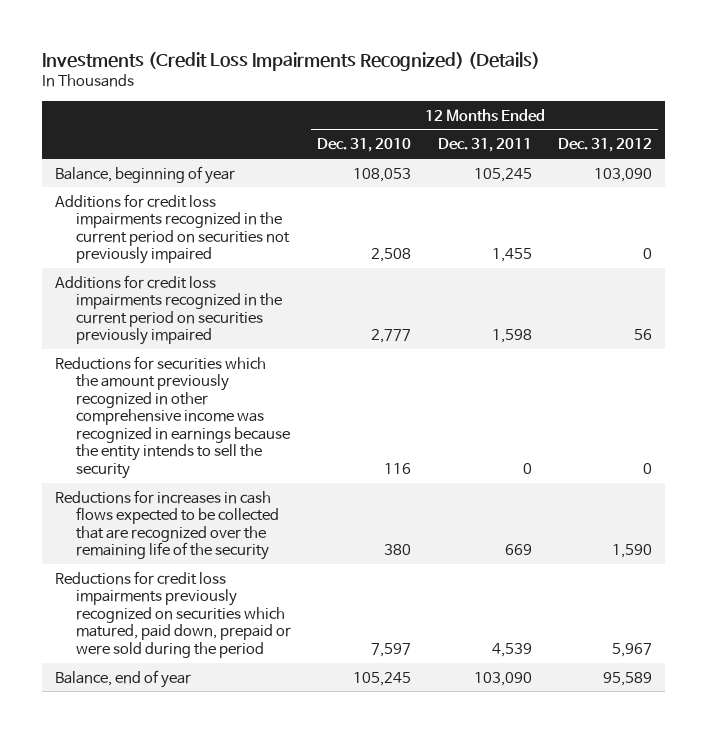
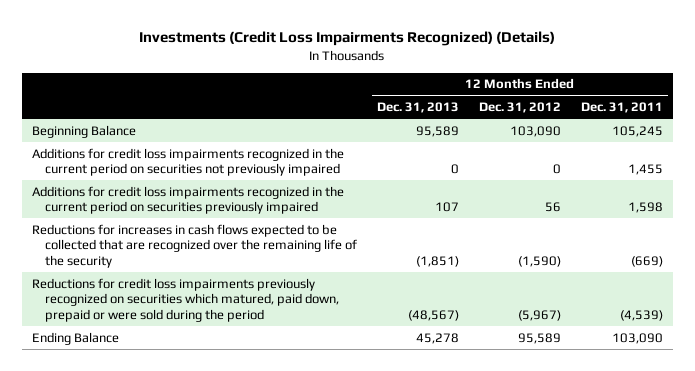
[317,138,412,153] Dec. 31, 2010 -> none
none -> [377,102,460,114] Dec. 31, 2013
[55,165,236,184] Balance, beginning of year -> [32,124,137,138] Beginning Balance
[55,355,291,479] Reductions for securities which the amount previously recognized in other comprehensive income was recognized in earnings because the entity intends to sell the security -> none
[504,544,532,556] 669 -> [630,255,663,267] (669)
[611,544,652,559] 1,590 -> [517,255,561,267] (1,590)
[491,642,532,657] 4,539 -> [619,309,663,321] (4,539)
[611,642,652,657] 5,967 -> [517,309,561,321] (5,967)
[55,669,192,688] Balance, end of year -> [32,331,120,345] Ending Balance

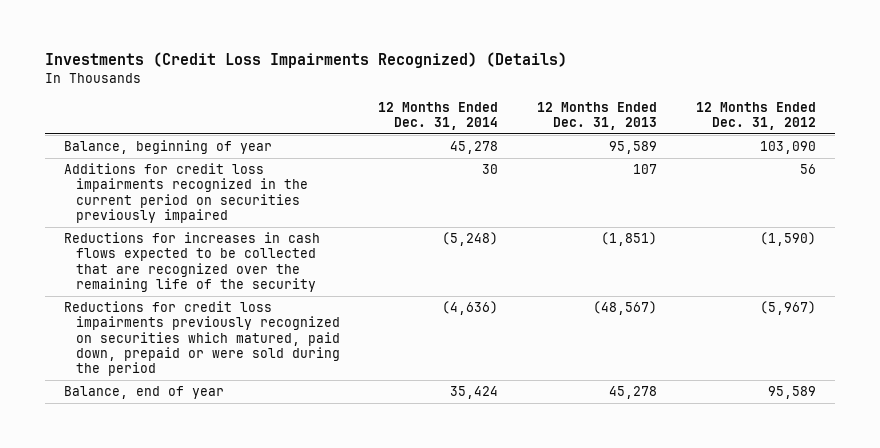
[580,102,663,114] Dec. 31, 2011 -> none
none -> [378,101,499,131] 12 Months Ended Dec. 31, 2014
[32,147,345,177] Additions for credit loss impairments recognized in the current period on securities not previously impaired -> none
[32,124,137,138] Beginning Balance -> [64,140,273,155] Balance, beginning of year
[32,331,120,345] Ending Balance -> [64,386,225,400] Balance, end of year

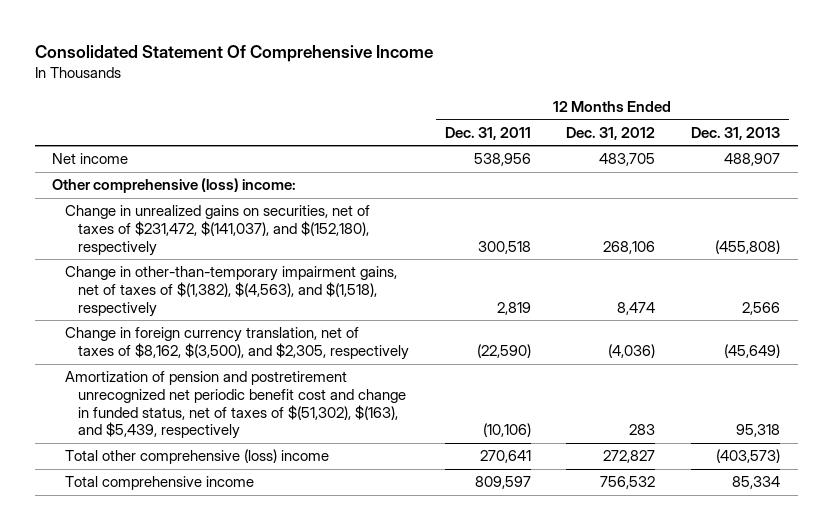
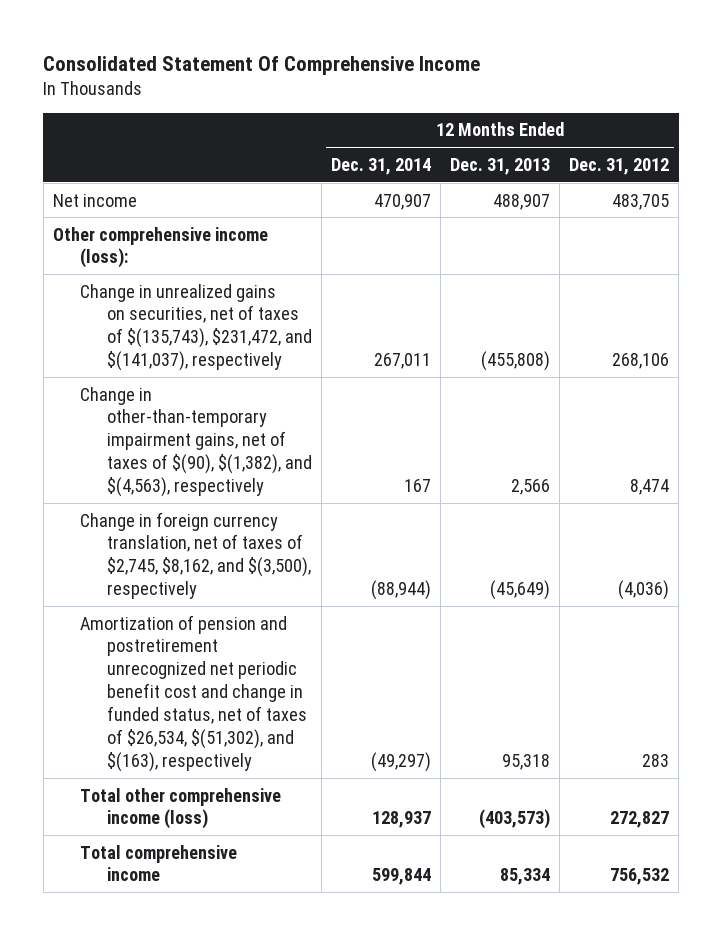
[444,126,531,140] Dec. 31, 2011 -> none
none -> [330,157,431,175] Dec. 31, 2014
[52,178,297,194] Other comprehensive (loss) income: -> [52,226,268,269] Other comprehensive income (loss):
[65,205,371,256] Change in unrealized gains on securities, net of taxes of $231,472, $(141,037), and $(152,180), respectively -> [79,283,312,372] Change in unrealized gains on securities, net of taxes of $(135,743), $231,472, and $(141,037), respectively
[65,266,398,317] Change in other-than-temporary impairment gains, net of taxes of $(1,382), $(4,563), and $(1,518), respectively -> [79,386,312,497] Change in other-than-temporary impairment gains, net of taxes of $(90), $(1,382), and $(4,563), respectively
[65,327,410,361] Change in foreign currency translation, net of taxes of $8,162, $(3,500), and $2,305, respectively -> [79,511,311,600] Change in foreign currency translation, net of taxes of $2,745, $8,162, and $(3,500), respectively
[65,371,407,440] Amortization of pension and postretirement unrecognized net periodic benefit cost and change in funded status, net of taxes of $(51,302), $(163), and $5,439, respectively -> [79,614,307,772] Amortization of pension and postretirement unrecognized net periodic benefit cost and change in funded status, net of taxes of $26,534, $(51,302), and $(163), respectively
[65,449,330,465] Total other comprehensive (loss) income -> [79,787,281,830] Total other comprehensive income (loss)

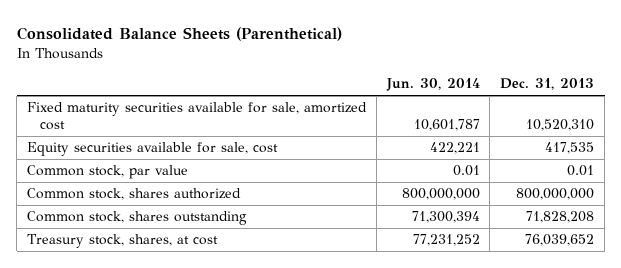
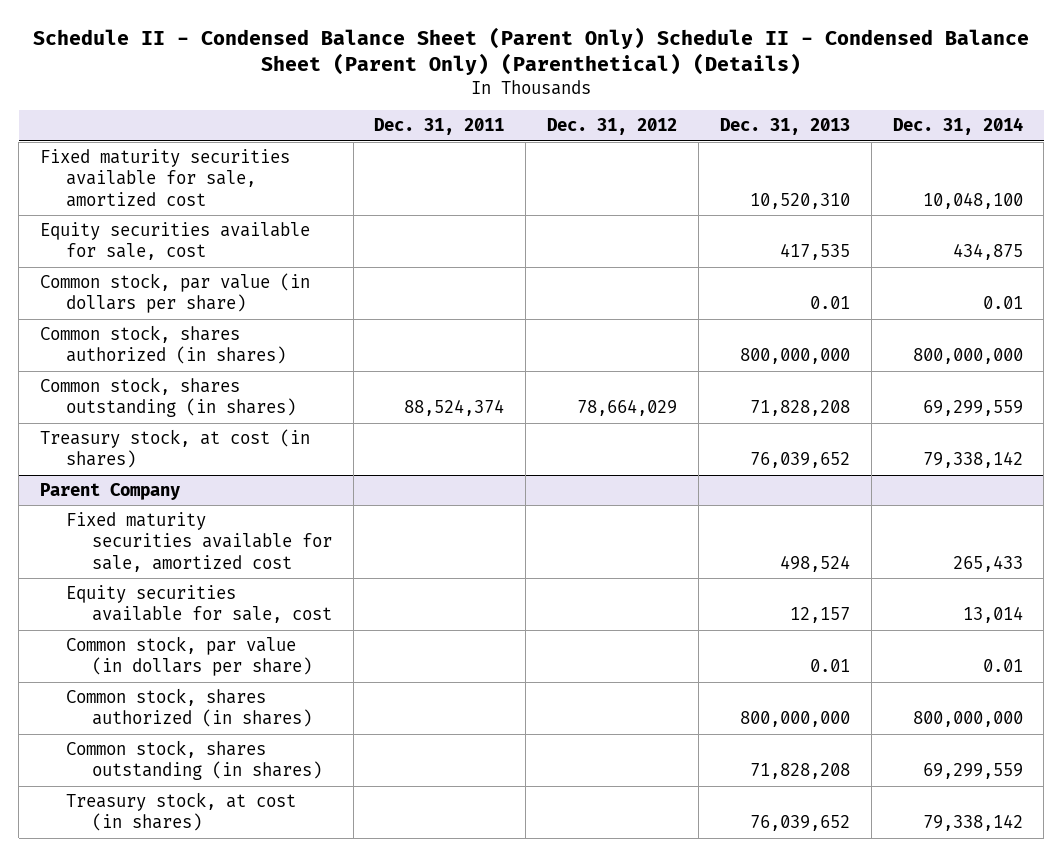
[16,26,342,41] Consolidated Balance Sheets (Parenthetical) -> [33,26,1030,75] Schedule II - Condensed Balance Sheet (Parent Only) Schedule II - Condensed Balance Sheet (Parent Only) (Parenthetical) (Details)
[385,78,480,92] Jun. 30, 2014 -> none
none -> [374,118,505,136] Dec. 31, 2011
none -> [547,118,678,136] Dec. 31, 2012
none -> [892,117,1023,136] Dec. 31, 2014
[27,165,189,180] Common stock, par value -> [39,272,310,314] Common stock, par value (in dollars per share)
[27,188,242,201] Common stock, shares authorized -> [39,324,286,365] Common stock, shares authorized (in shares)
[27,211,248,226] Common stock, shares outstanding -> [39,376,296,418] Common stock, shares outstanding (in shares)
[27,234,219,249] Treasury stock, shares, at cost -> [39,428,310,469] Treasury stock, at cost (in shares)
none -> [39,482,180,500] Parent Company
none -> [65,511,332,572] Fixed maturity securities available for sale, amortized cost
none -> [65,584,332,624] Equity securities available for sale, cost
none -> [65,635,312,677] Common stock, par value (in dollars per share)
none -> [65,687,312,728] Common stock, shares authorized (in shares)
none -> [65,739,322,781] Common stock, shares outstanding (in shares)
none -> [65,791,296,832] Treasury stock, at cost (in shares)

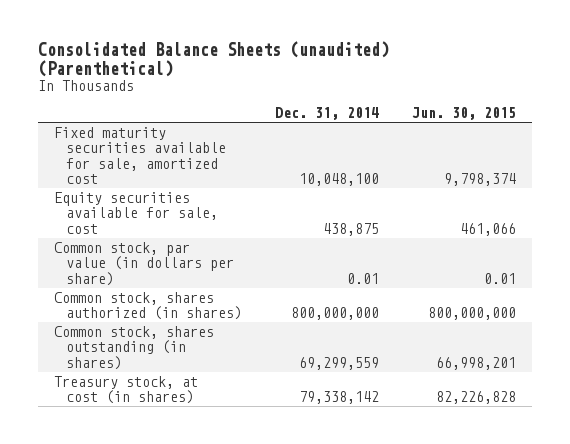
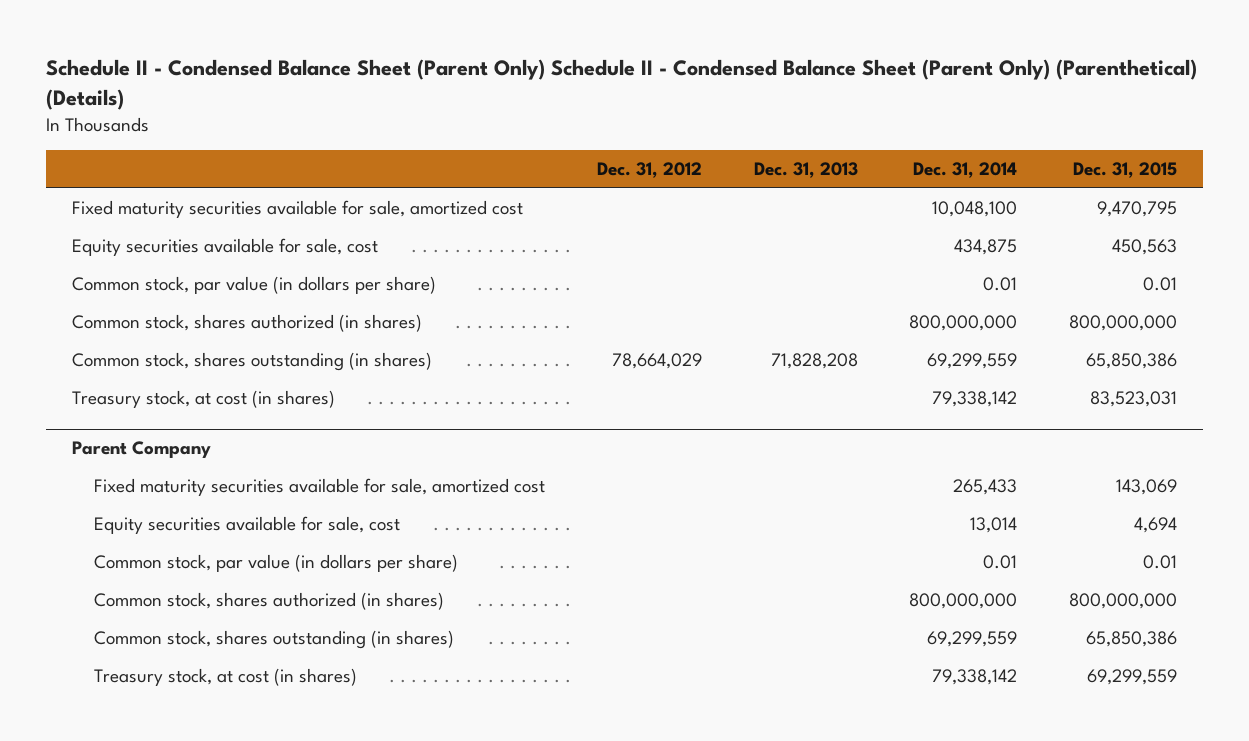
[37,41,389,77] Consolidated Balance Sheets (unaudited) (Parenthetical) -> [45,59,1197,110] Schedule II - Condensed Balance Sheet (Parent Only) Schedule II - Condensed Balance Sheet (Parent Only) (Parenthetical) (Details)
[411,107,516,121] Jun. 30, 2015 -> none
none -> [596,161,702,178] Dec. 31, 2012
none -> [753,161,858,178] Dec. 31, 2013
none -> [1073,161,1178,178] Dec. 31, 2015
[322,222,379,236] 438,875 -> [954,239,1018,256] 434,875
none -> [71,441,211,459] Parent Company
none -> [94,478,546,497] Fixed maturity securities available for sale, amortized cost
none -> [94,516,401,535] Equity securities available for sale, cost
none -> [94,554,459,573] Common stock, par value (in dollars per share)
none -> [94,592,445,611] Common stock, shares authorized (in shares)
none -> [94,630,455,650] Common stock, shares outstanding (in shares)
none -> [94,668,358,687] Treasury stock, at cost (in shares)

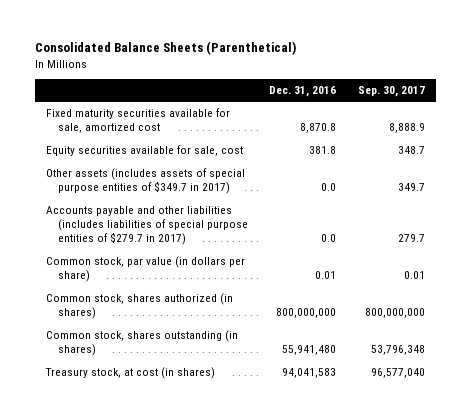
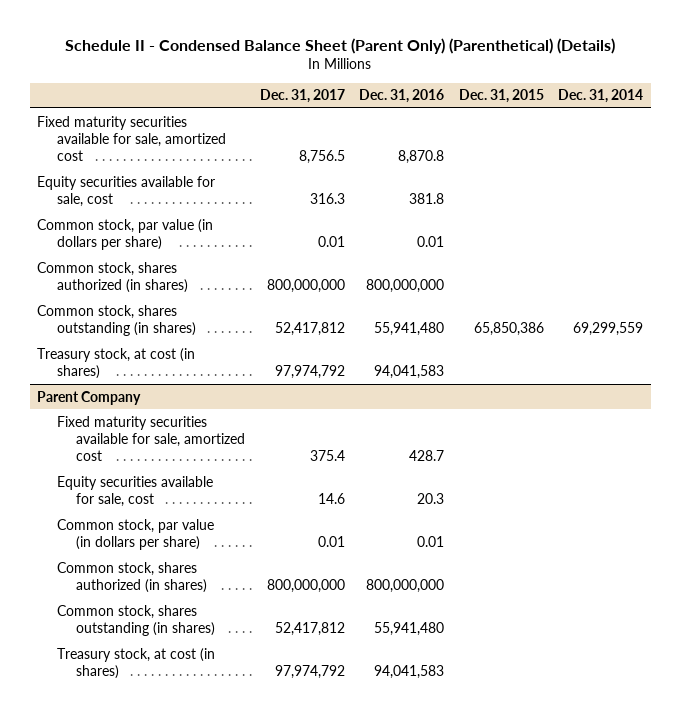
[34,41,296,56] Consolidated Balance Sheets (Parenthetical) -> [65,37,616,54] Schedule II - Condensed Balance Sheet (Parent Only) (Parenthetical) (Details)
[358,86,426,98] Sep. 30, 2017 -> none
none -> [259,89,345,104] Dec. 31, 2017
none -> [458,89,544,104] Dec. 31, 2015
none -> [558,89,644,104] Dec. 31, 2014
[45,168,245,195] Other assets (includes assets of special purpose entities of $349.7 in 2017) -> none
[45,206,248,246] Accounts payable and other liabilities (includes liabilities of special purpose entities of $279.7 in 2017) -> none
none -> [37,390,142,405] Parent Company
none -> [56,415,245,462] Fixed maturity securities available for sale, amortized cost
none -> [56,475,213,507] Equity securities available for sale, cost
none -> [56,518,214,550] Common stock, par value (in dollars per share)
none -> [56,561,207,593] Common stock, shares authorized (in shares)
none -> [56,604,215,636] Common stock, shares outstanding (in shares)
none -> [56,647,215,679] Treasury stock, at cost (in shares)

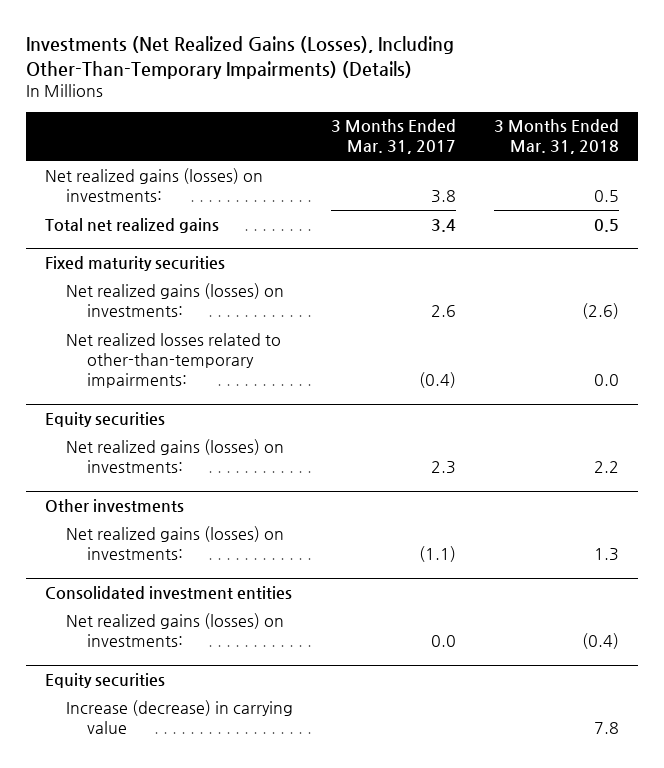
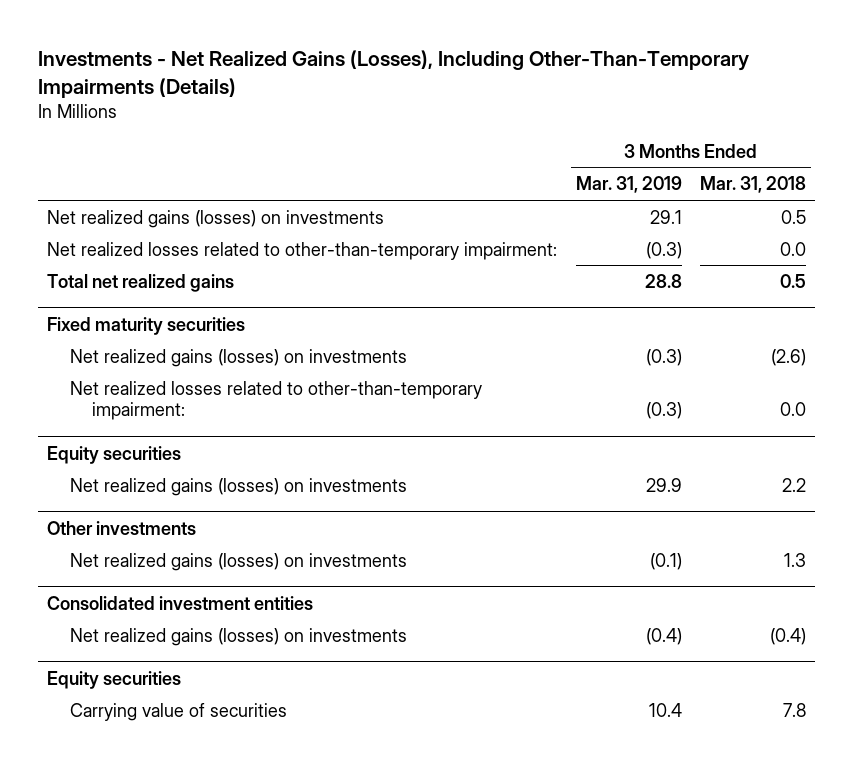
[25,36,454,79] Investments (Net Realized Gains (Losses), Including Other-Than-Temporary Impairments) (Details) -> [38,49,750,98] Investments - Net Realized Gains (Losses), Including Other-Than-Temporary Impairments (Details)
[331,119,457,155] 3 Months Ended Mar. 31, 2017 -> none
none -> [575,176,682,194] Mar. 31, 2019
[44,167,263,202] Net realized gains (losses) on investments: -> [47,209,385,228] Net realized gains (losses) on investments
none -> [47,241,558,260] Net realized losses related to other-than-temporary impairment:
[66,282,285,317] Net realized gains (losses) on investments: -> [69,348,407,367] Net realized gains (losses) on investments
[66,332,282,389] Net realized losses related to other-than-temporary impairments: -> [69,380,482,421] Net realized losses related to other-than-temporary impairment:
[66,438,285,473] Net realized gains (losses) on investments: -> [69,477,407,496] Net realized gains (losses) on investments
[66,525,285,560] Net realized gains (losses) on investments: -> [69,552,407,571] Net realized gains (losses) on investments
[66,612,285,647] Net realized gains (losses) on investments: -> [69,627,407,646] Net realized gains (losses) on investments
[66,699,294,734] Increase (decrease) in carrying value -> [69,702,287,721] Carrying value of securities

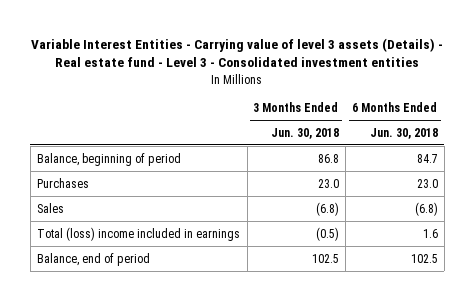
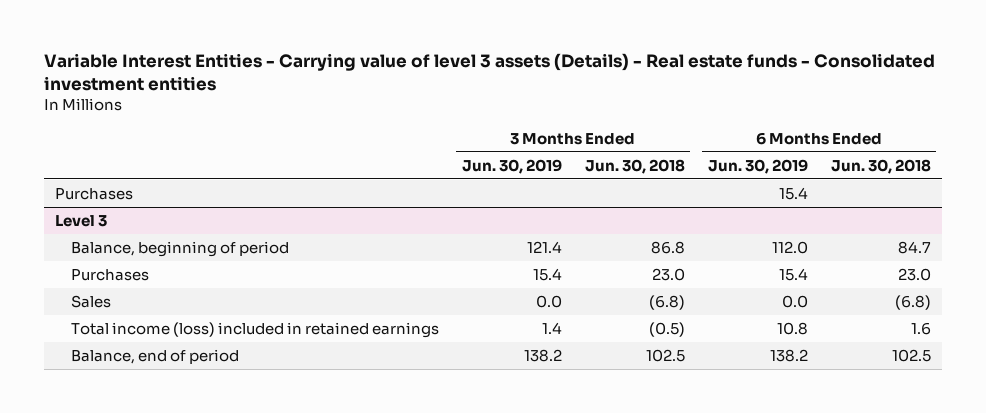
[31,37,444,68] Variable Interest Entities - Carrying value of level 3 assets (Details) - Real estate fund - Level 3 - Consolidated investment entities -> [43,52,935,91] Variable Interest Entities - Carrying value of level 3 assets (Details) - Real estate funds - Consolidated investment entities
none -> [461,158,562,174] Jun. 30, 2019
none -> [707,158,808,174] Jun. 30, 2019
none -> [55,187,134,200] Purchases
none -> [55,214,108,227] Level 3
[37,226,241,241] Total (loss) income included in earnings -> [70,321,439,338] Total income (loss) included in retained earnings

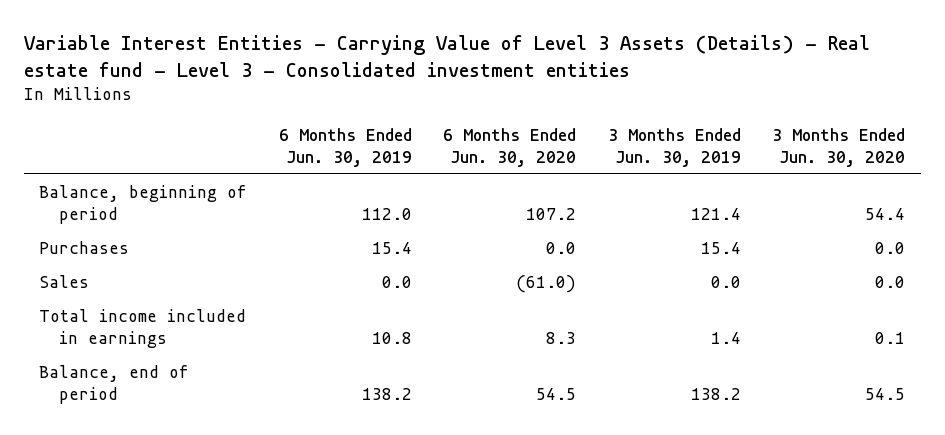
[43,52,935,91] Variable Interest Entities - Carrying value of level 3 assets (Details) - Real estate funds - Consolidated investment entities -> [23,35,870,78] Variable Interest Entities - Carrying Value of Level 3 Assets (Details) - Real estate fund - Level 3 - Consolidated investment entities
[584,158,685,174] Jun. 30, 2018 -> none
[830,158,931,174] Jun. 30, 2018 -> none
none -> [443,127,577,167] 6 Months Ended Jun. 30, 2020
none -> [772,127,906,167] 3 Months Ended Jun. 30, 2020
[55,187,134,200] Purchases -> none
[55,214,108,227] Level 3 -> none
[70,321,439,338] Total income (loss) included in retained earnings -> [39,308,247,348] Total income included in earnings

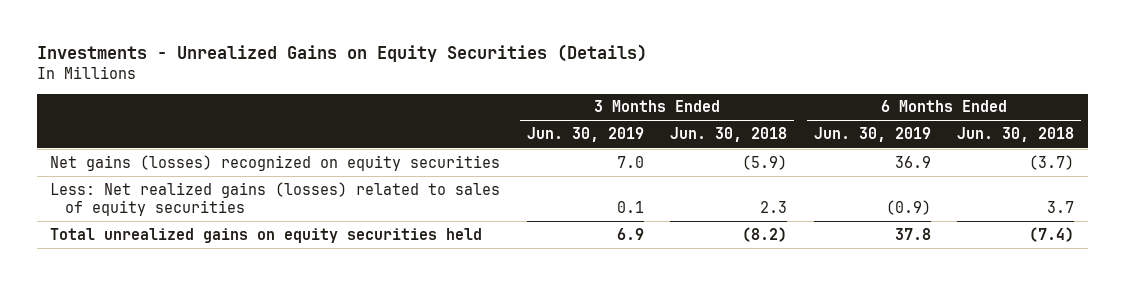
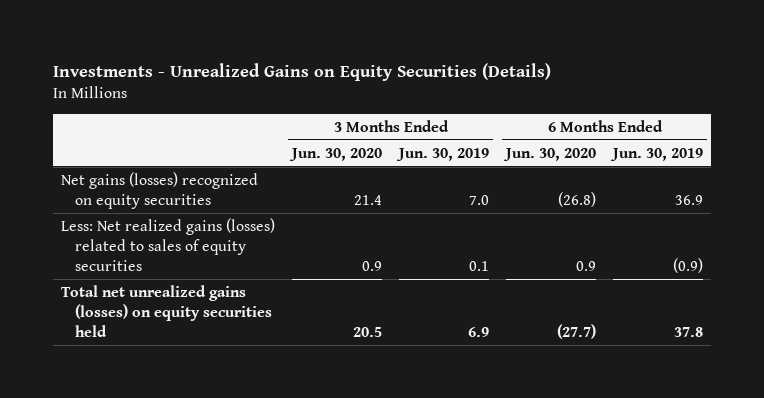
[670,127,788,143] Jun. 30, 2018 -> none
[957,127,1075,143] Jun. 30, 2018 -> none
none -> [289,147,383,161] Jun. 30, 2020
none -> [503,147,597,161] Jun. 30, 2020
[49,227,482,243] Total unrealized gains on equity securities held -> [61,284,272,337] Total net unrealized gains (losses) on equity securities held

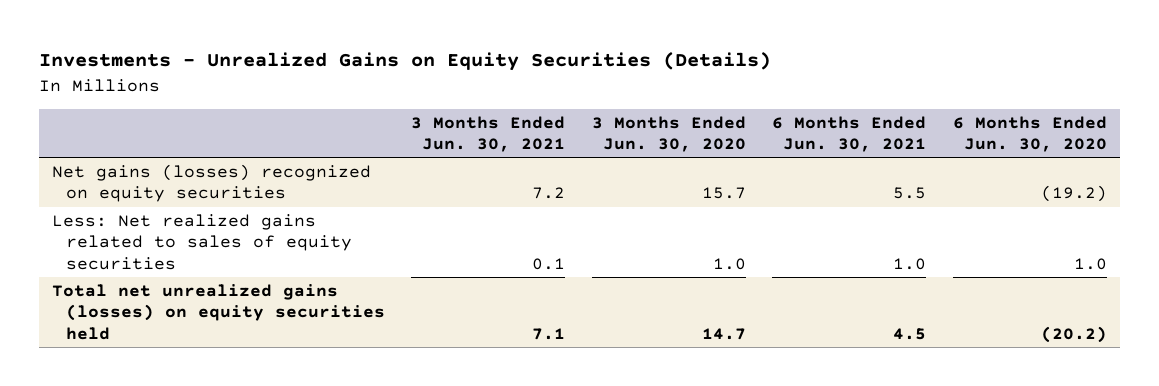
[396,147,490,161] Jun. 30, 2019 -> none
[609,147,703,161] Jun. 30, 2019 -> none
none -> [411,115,566,153] 3 Months Ended Jun. 30, 2021
none -> [772,115,927,153] 6 Months Ended Jun. 30, 2021
[354,194,383,205] 21.4 -> [701,187,746,200] 15.7
[558,191,597,207] (26.8) -> [1041,185,1108,203] (19.2)
[61,217,276,271] Less: Net realized gains (losses) related to sales of equity securities -> [51,213,352,271] Less: Net realized gains related to sales of equity securities
[362,260,383,271] 0.9 -> [712,258,746,271] 1.0
[576,260,597,271] 0.9 -> [1074,258,1108,271] 1.0
[353,326,383,337] 20.5 -> [701,328,746,341] 14.7
[557,323,597,339] (27.7) -> [1041,326,1108,344] (20.2)

